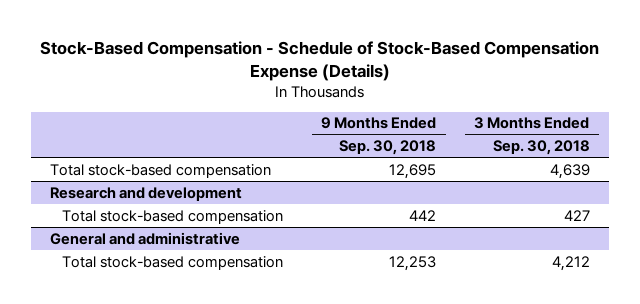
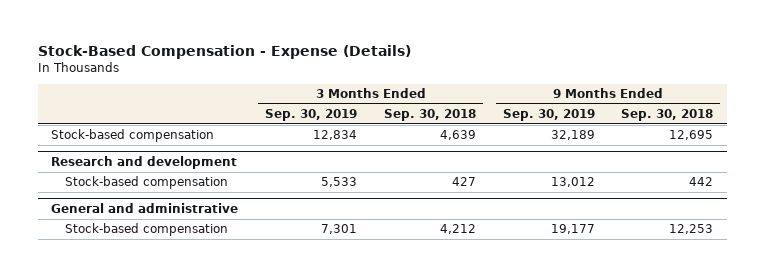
[40,41,600,82] Stock-Based Compensation - Schedule of Stock-Based Compensation Expense (Details) -> [38,45,412,60] Stock-Based Compensation - Expense (Details)
none -> [265,109,358,122] Sep. 30, 2019
none -> [502,109,595,122] Sep. 30, 2019
[50,163,272,178] Total stock-based compensation -> [51,129,215,143] Stock-based compensation
[61,209,283,224] Total stock-based compensation -> [65,176,229,190] Stock-based compensation
[61,255,283,270] Total stock-based compensation -> [65,223,229,237] Stock-based compensation

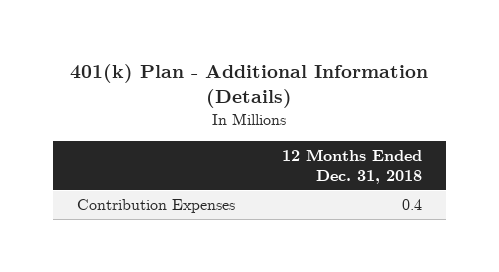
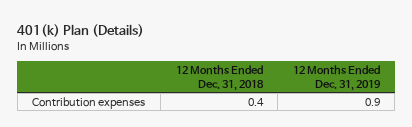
[70,64,429,109] 401(k) Plan - Additional Information (Details) -> [17,23,145,37] 401(k) Plan (Details)
none -> [292,64,381,91] 12 Months Ended Dec. 31, 2019
[76,199,235,214] Contribution Expenses -> [32,96,146,109] Contribution expenses

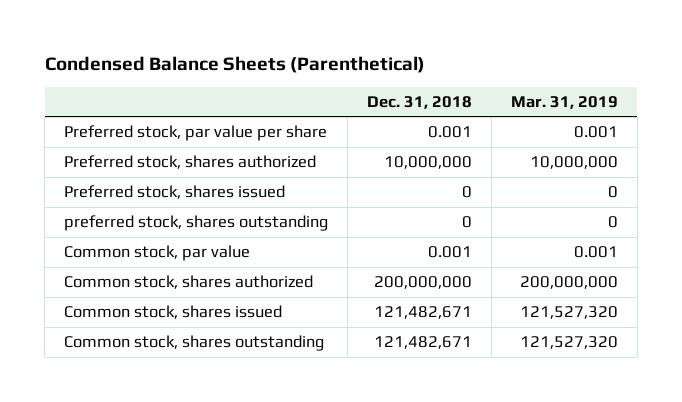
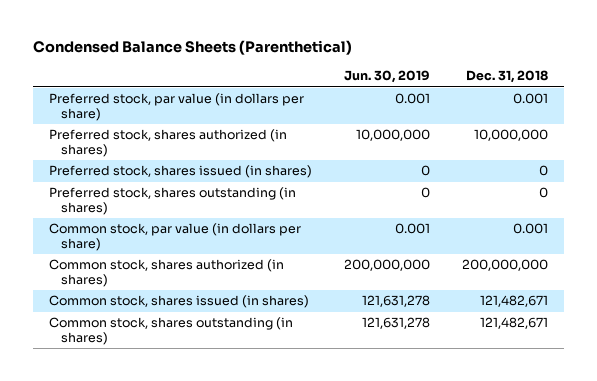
[510,95,618,109] Mar. 31, 2019 -> none
none -> [343,70,430,84] Jun. 30, 2019
[63,125,327,142] Preferred stock, par value per share -> [48,93,304,122] Preferred stock, par value (in dollars per share)
[63,155,316,170] Preferred stock, shares authorized -> [48,129,287,158] Preferred stock, shares authorized (in shares)
[63,185,285,200] Preferred stock, shares issued -> [48,165,312,179] Preferred stock, shares issued (in shares)
[63,215,328,232] preferred stock, shares outstanding -> [48,187,296,216] Preferred stock, shares outstanding (in shares)
[63,245,250,262] Common stock, par value -> [48,223,301,252] Common stock, par value (in dollars per share)
[63,275,313,290] Common stock, shares authorized -> [48,259,284,288] Common stock, shares authorized (in shares)
[63,305,282,320] Common stock, shares issued -> [48,295,309,309] Common stock, shares issued (in shares)
[63,335,324,352] Common stock, shares outstanding -> [48,317,293,346] Common stock, shares outstanding (in shares)

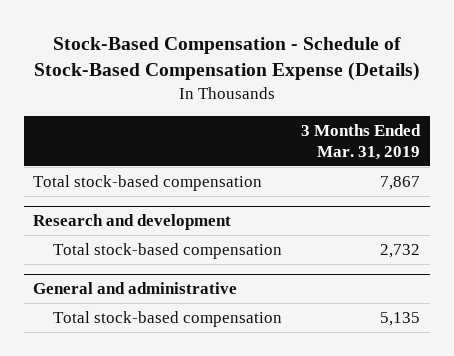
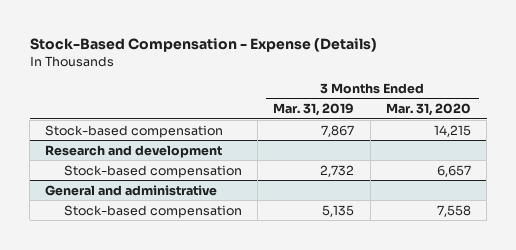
[33,36,420,82] Stock-Based Compensation - Schedule of Stock-Based Compensation Expense (Details) -> [29,37,377,52] Stock-Based Compensation - Expense (Details)
none -> [385,103,471,117] Mar. 31, 2020
[33,174,263,191] Total stock-based compensation -> [45,124,224,138] Stock-based compensation
[52,242,282,259] Total stock-based compensation -> [64,164,243,178] Stock-based compensation
[52,310,282,327] Total stock-based compensation -> [64,204,243,218] Stock-based compensation

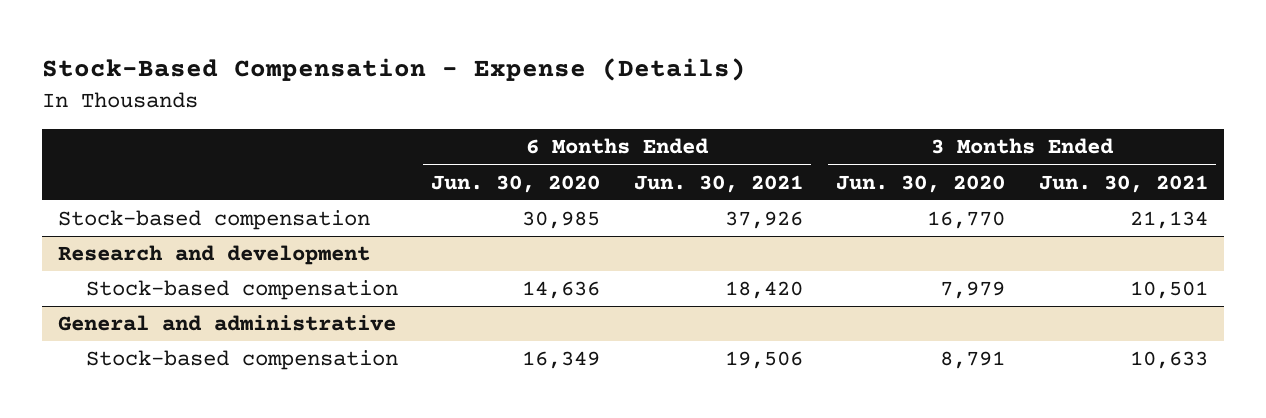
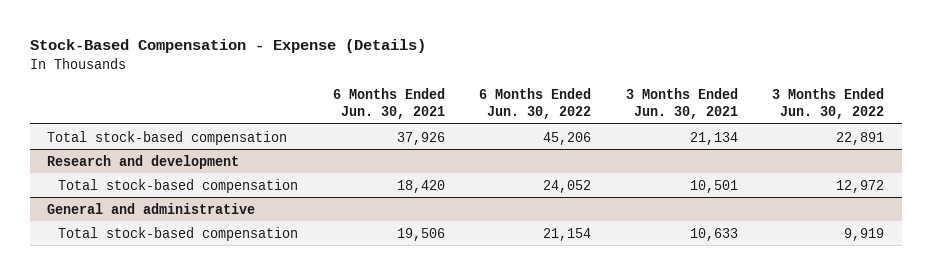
[431,174,601,193] Jun. 30, 2020 -> none
[836,174,1006,193] Jun. 30, 2020 -> none
none -> [479,87,592,119] 6 Months Ended Jun. 30, 2022
none -> [772,87,885,119] 3 Months Ended Jun. 30, 2022
[58,210,371,231] Stock-based compensation -> [46,130,287,145] Total stock-based compensation
[85,280,398,301] Stock-based compensation -> [57,178,298,193] Total stock-based compensation
[85,350,398,371] Stock-based compensation -> [57,226,298,241] Total stock-based compensation

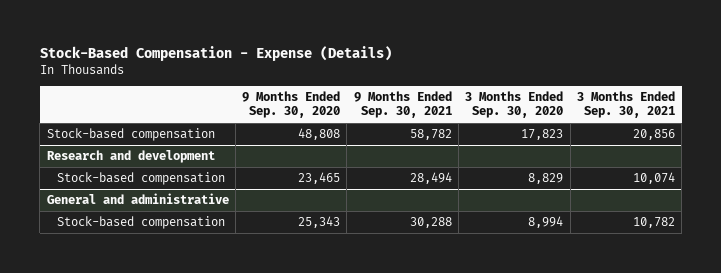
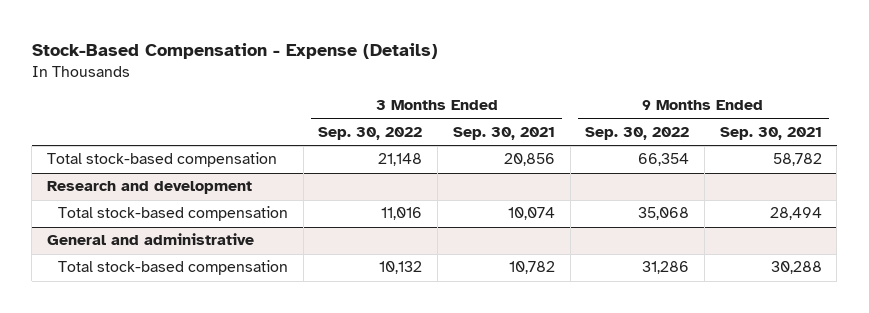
[242,90,341,119] 9 Months Ended Sep. 30, 2020 -> none
[465,90,564,119] 3 Months Ended Sep. 30, 2020 -> none
none -> [318,126,423,140] Sep. 30, 2022
none -> [585,126,690,140] Sep. 30, 2022
[46,127,215,141] Stock-based compensation -> [47,152,278,168] Total stock-based compensation
[56,171,225,185] Stock-based compensation -> [58,206,289,222] Total stock-based compensation
[56,215,225,229] Stock-based compensation -> [58,260,289,276] Total stock-based compensation

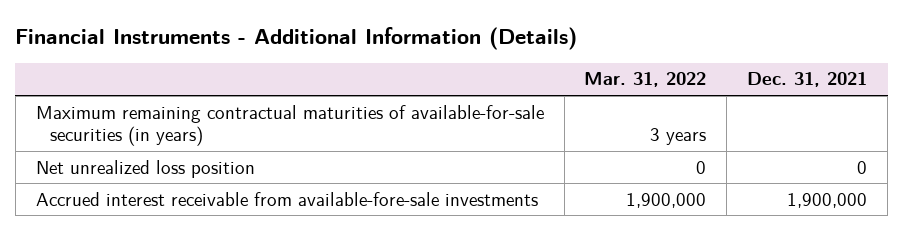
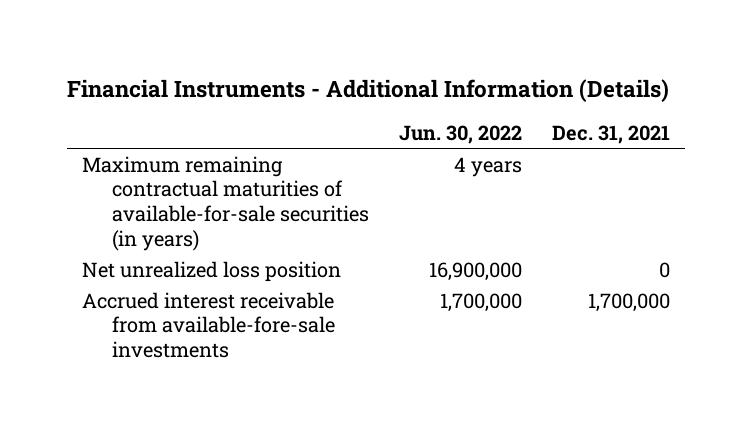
[584,72,707,88] Mar. 31, 2022 -> none
none -> [399,124,523,144] Jun. 30, 2022
[787,192,868,208] 1,900,000 -> [588,292,671,312] 1,700,000

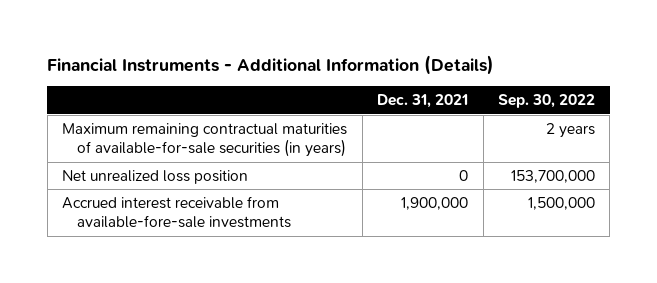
[399,124,523,144] Jun. 30, 2022 -> none
none -> [498,94,596,109] Sep. 30, 2022
[588,292,671,312] 1,700,000 -> [401,196,469,210] 1,900,000

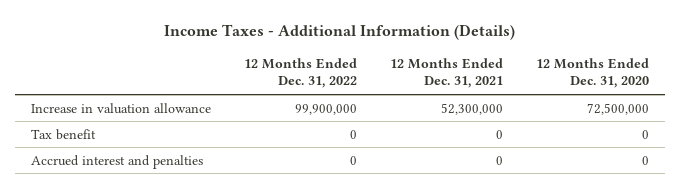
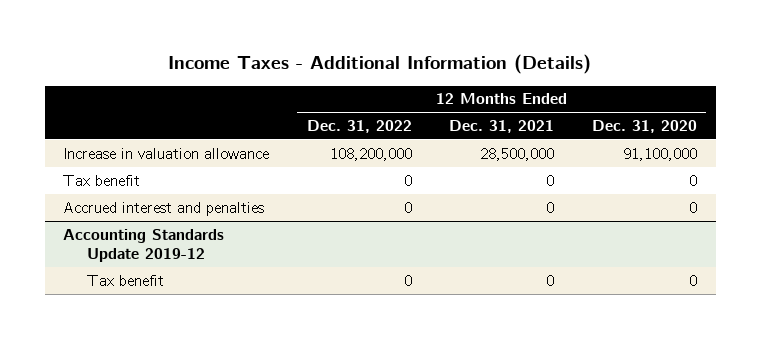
[294,103,357,115] 99,900,000 -> [329,147,412,161] 108,200,000
[440,102,503,115] 52,300,000 -> [480,147,555,161] 28,500,000
[586,102,649,115] 72,500,000 -> [622,147,697,161] 91,100,000
none -> [63,228,225,262] Accounting Standards Update 2019-12
none -> [86,274,164,286] Tax benefit

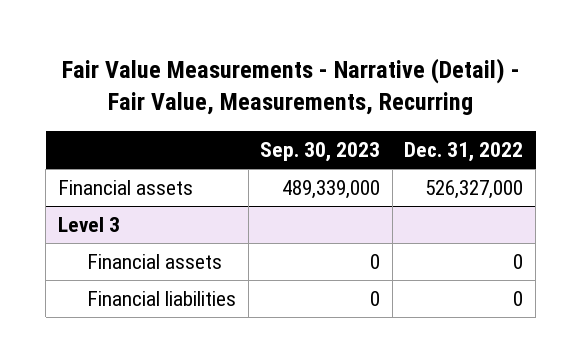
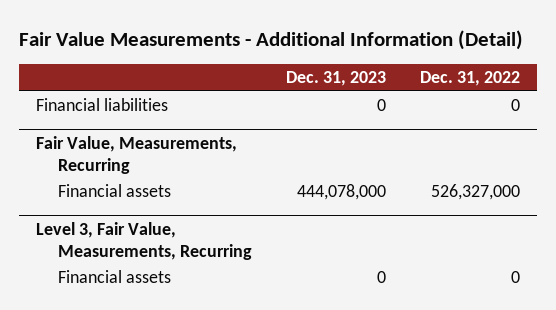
[61,58,520,116] Fair Value Measurements - Narrative (Detail) - Fair Value, Measurements, Recurring -> [18,30,523,51] Fair Value Measurements - Additional Information (Detail)
[260,142,381,163] Sep. 30, 2023 -> none
none -> [286,71,387,87] Dec. 31, 2023
none -> [35,98,168,112] Financial liabilities
none -> [35,136,237,174] Fair Value, Measurements, Recurring
[57,217,120,233] Level 3 -> none
none -> [35,222,253,260] Level 3, Fair Value, Measurements, Recurring
[87,291,237,307] Financial liabilities -> none

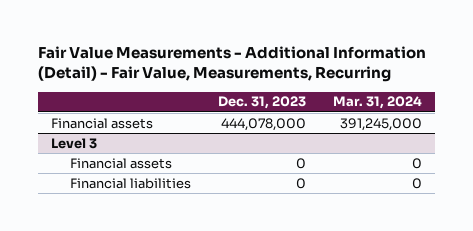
[18,30,523,51] Fair Value Measurements - Additional Information (Detail) -> [37,46,426,83] Fair Value Measurements - Additional Information (Detail) - Fair Value, Measurements, Recurring
[420,71,521,87] Dec. 31, 2022 -> none
none -> [332,96,422,110] Mar. 31, 2024
[35,98,168,112] Financial liabilities -> none
[35,136,237,174] Fair Value, Measurements, Recurring -> none
[35,222,253,260] Level 3, Fair Value, Measurements, Recurring -> none
none -> [51,137,98,149] Level 3
none -> [69,177,191,189] Financial liabilities

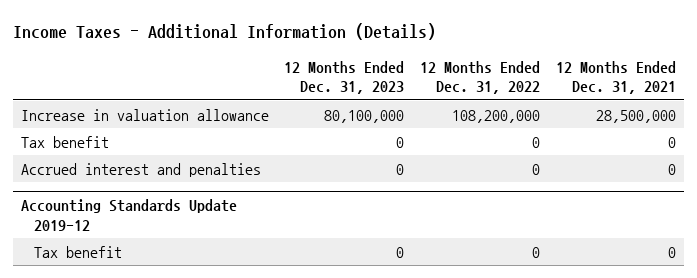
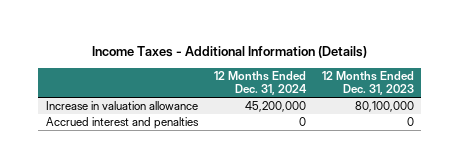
[420,60,541,94] 12 Months Ended Dec. 31, 2022 -> none
[555,60,676,94] 12 Months Ended Dec. 31, 2021 -> none
none -> [213,71,307,96] 12 Months Ended Dec. 31, 2024
[20,135,109,148] Tax benefit -> none
[20,199,237,231] Accounting Standards Update 2019-12 -> none
[34,245,123,258] Tax benefit -> none

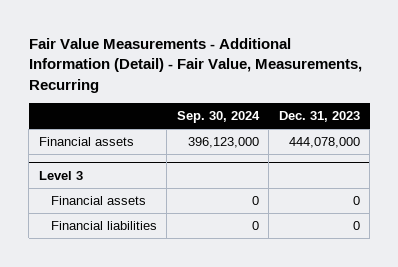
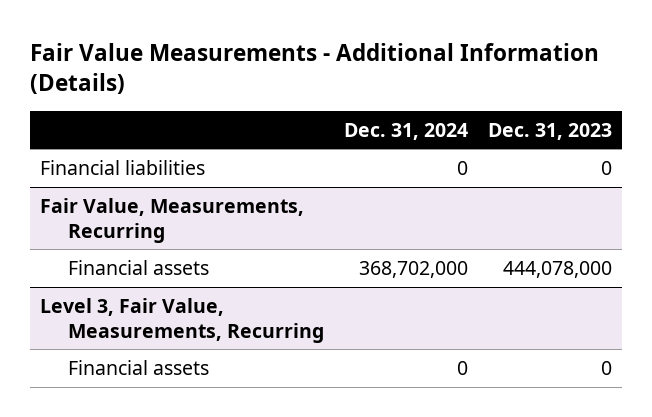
[28,38,362,93] Fair Value Measurements - Additional Information (Detail) - Fair Value, Measurements, Recurring -> [30,42,600,95] Fair Value Measurements - Additional Information (Details)
[176,111,260,124] Sep. 30, 2024 -> none
none -> [344,122,469,140] Dec. 31, 2024
none -> [40,159,206,175] Financial liabilities
none -> [40,197,305,243] Fair Value, Measurements, Recurring
[38,170,83,180] Level 3 -> none
none -> [40,297,325,343] Level 3, Fair Value, Measurements, Recurring
[50,221,157,231] Financial liabilities -> none

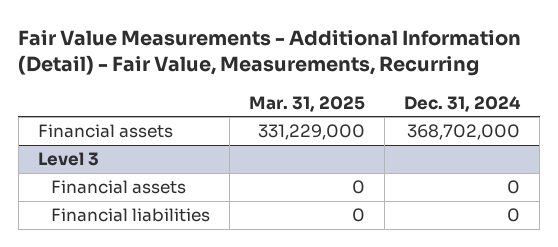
[30,42,600,95] Fair Value Measurements - Additional Information (Details) -> [18,29,522,77] Fair Value Measurements - Additional Information (Detail) - Fair Value, Measurements, Recurring
[487,122,612,140] Dec. 31, 2023 -> none
none -> [248,95,365,112] Mar. 31, 2025
[40,159,206,175] Financial liabilities -> none
[40,197,305,243] Fair Value, Measurements, Recurring -> none
[40,297,325,343] Level 3, Fair Value, Measurements, Recurring -> none
none -> [37,152,99,167] Level 3
none -> [50,208,210,223] Financial liabilities

